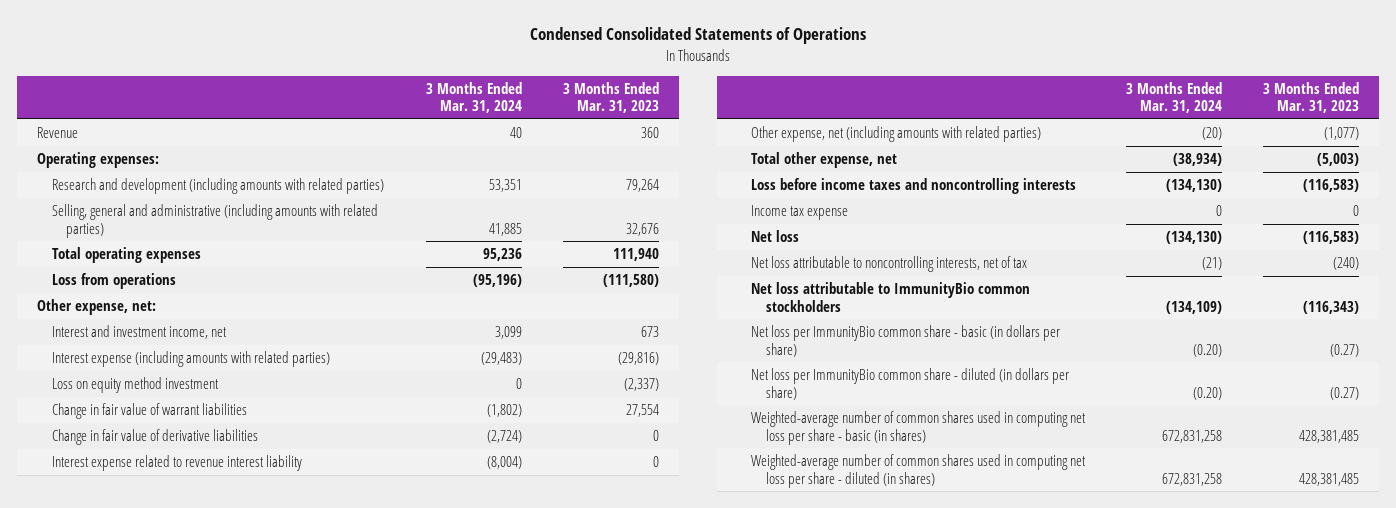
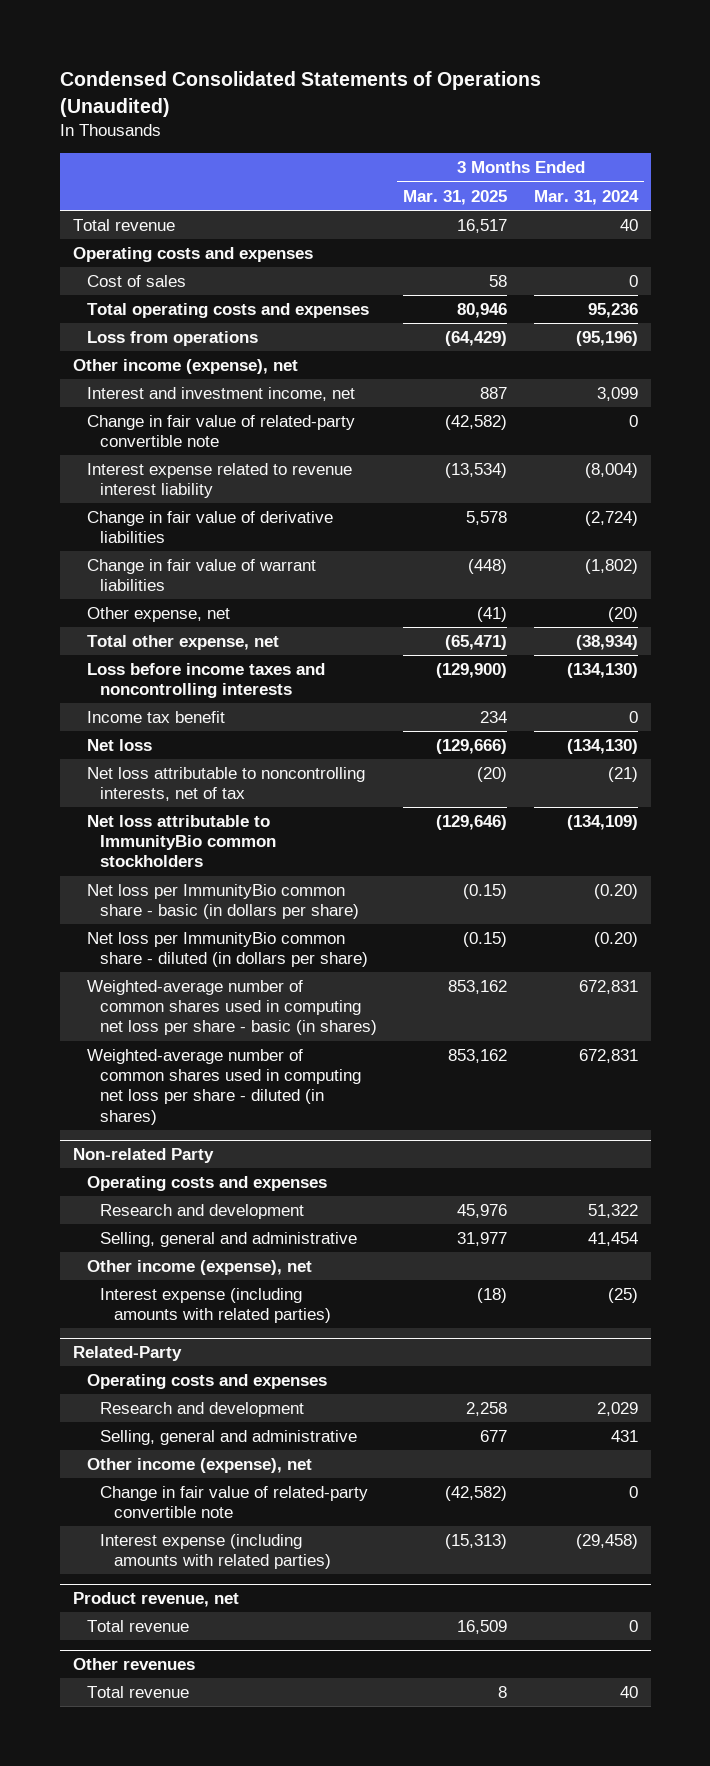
[530,27,867,45] Condensed Consolidated Statements of Operations -> [59,71,541,118] Condensed Consolidated Statements of Operations (Unaudited)
[562,81,659,114] 3 Months Ended Mar. 31, 2023 -> none
none -> [403,189,508,205] Mar. 31, 2025
[51,178,384,195] Research and development (including amounts with related parties) -> none
[51,204,378,238] Selling, general and administrative (including amounts with related parties) -> none
[37,127,79,139] Revenue -> [72,219,175,232] Total revenue
[37,152,160,169] Operating expenses: -> [72,247,313,263] Operating costs and expenses
none -> [86,275,186,288] Cost of sales
[51,247,201,264] Total operating expenses -> [86,303,369,319] Total operating costs and expenses
[37,299,157,316] Other expense, net: -> [72,359,298,375] Other income (expense), net
[51,351,330,368] Interest expense (including amounts with related parties) -> none
[51,377,219,394] Loss on equity method investment -> none
none -> [86,415,355,448] Change in fair value of related-party convertible note
[51,429,258,446] Change in fair value of derivative liabilities -> [86,511,333,544] Change in fair value of derivative liabilities
[51,403,247,420] Change in fair value of warrant liabilities -> [86,559,316,592] Change in fair value of warrant liabilities
[751,126,1042,143] Other expense, net (including amounts with related parties) -> [86,607,230,623] Other expense, net
[751,205,849,221] Income tax expense -> [86,711,225,724] Income tax benefit
[1162,429,1223,443] 672,831,258 -> [578,980,638,995] 672,831
[1162,472,1223,486] 672,831,258 -> [578,1049,638,1064] 672,831
none -> [72,1148,214,1164] Non-related Party
none -> [86,1176,327,1192] Operating costs and expenses
none -> [100,1204,305,1220] Research and development
none -> [100,1232,358,1248] Selling, general and administrative
none -> [86,1260,312,1276] Other income (expense), net
none -> [100,1288,332,1324] Interest expense (including amounts with related parties)
none -> [72,1346,182,1362] Related-Party
none -> [86,1374,327,1390] Operating costs and expenses
none -> [100,1402,305,1418] Research and development
none -> [100,1430,358,1446] Selling, general and administrative
none -> [86,1458,312,1474] Other income (expense), net
none -> [100,1486,369,1519] Change in fair value of related-party convertible note
none -> [100,1534,332,1570] Interest expense (including amounts with related parties)
none -> [72,1592,239,1608] Product revenue, net
none -> [86,1620,189,1633] Total revenue
none -> [72,1658,195,1671] Other revenues
none -> [86,1686,189,1699] Total revenue

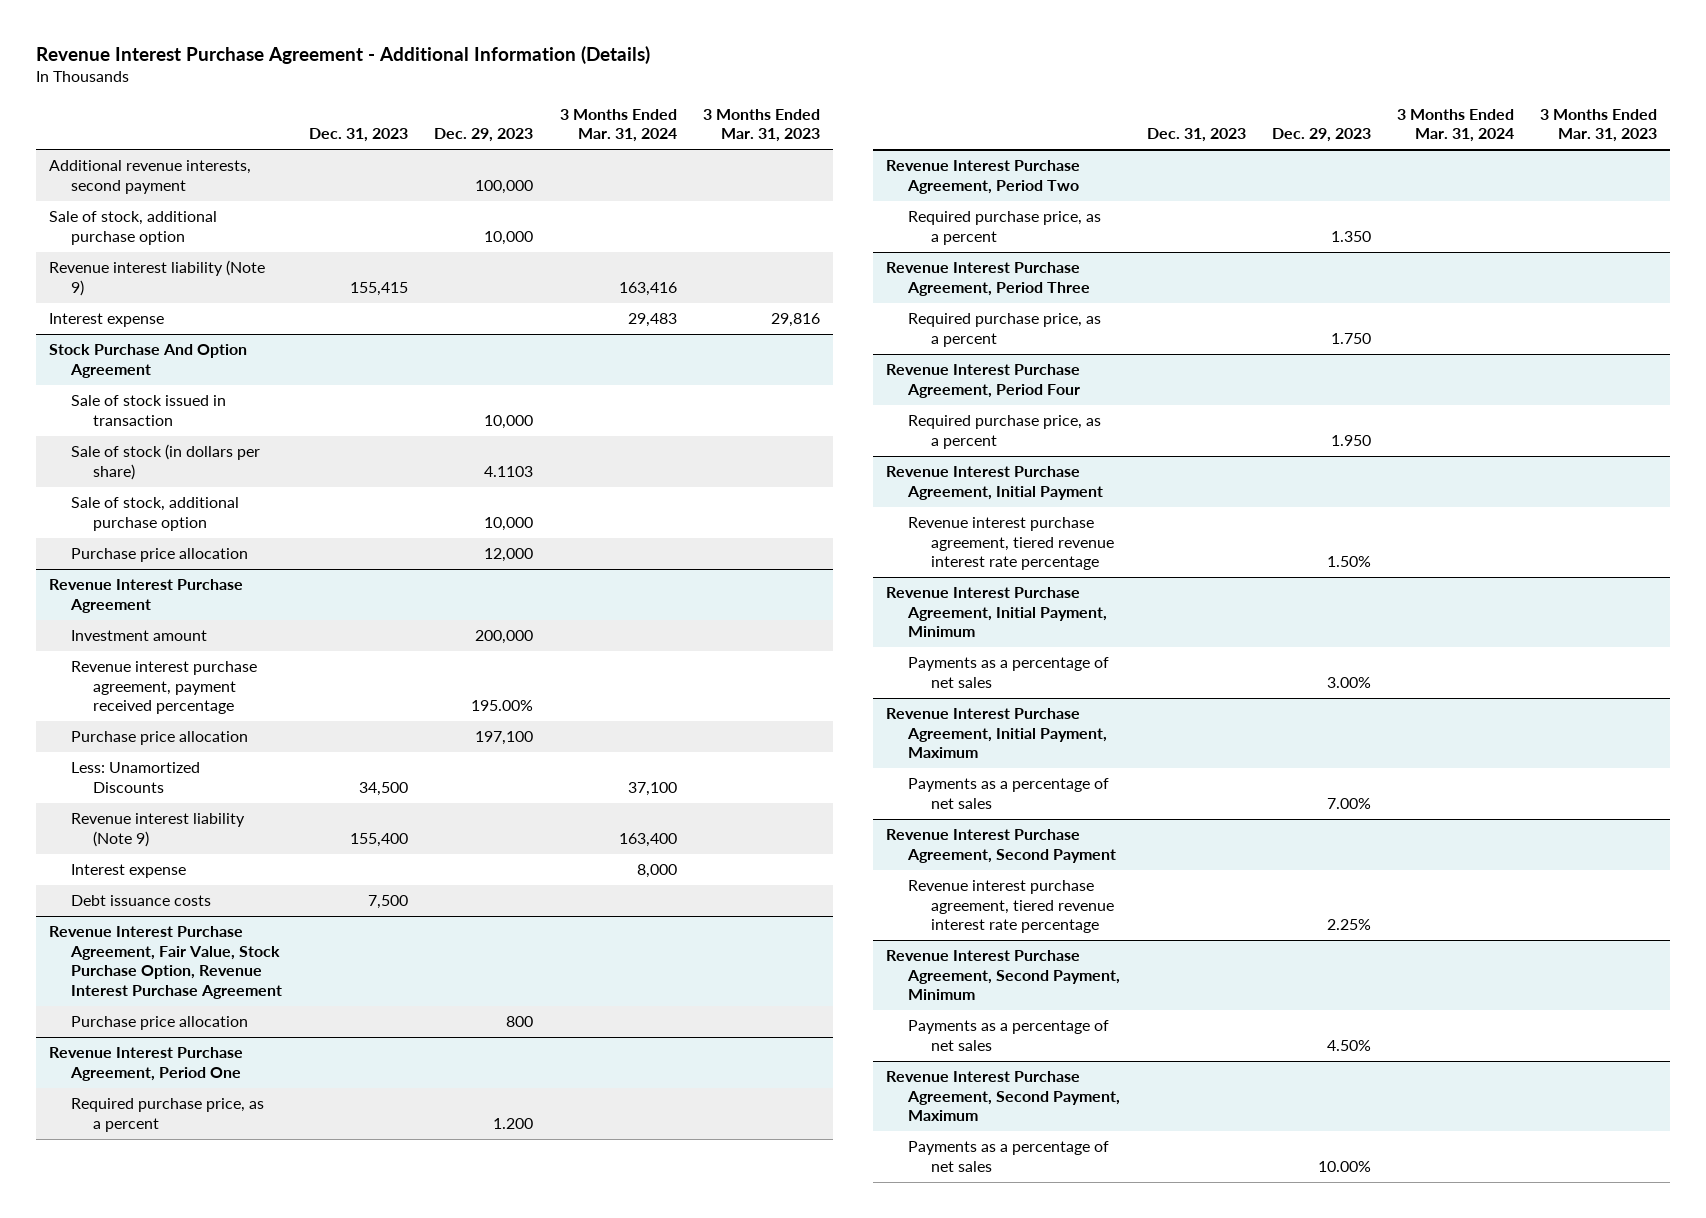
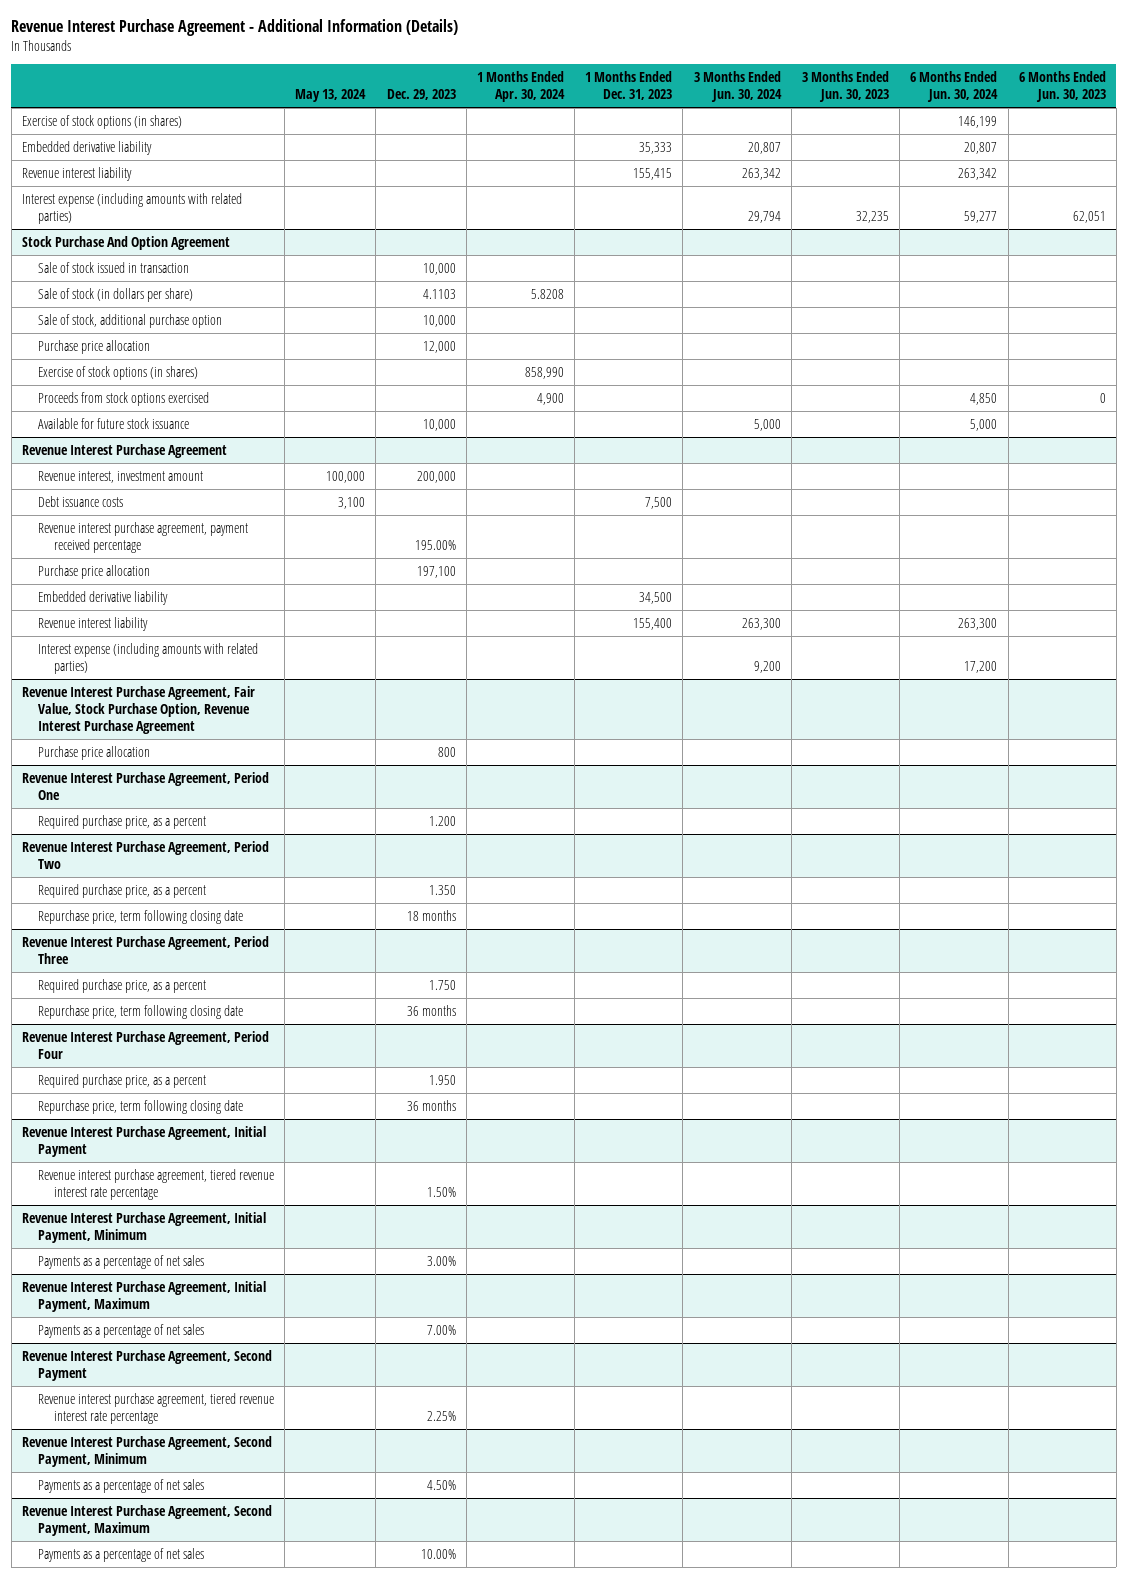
[309,128,409,143] Dec. 31, 2023 -> none
[559,108,677,143] 3 Months Ended Mar. 31, 2024 -> none
[702,108,820,143] 3 Months Ended Mar. 31, 2023 -> none
none -> [295,88,367,102] May 13, 2024
none -> [476,71,565,102] 1 Months Ended Apr. 30, 2024
none -> [585,71,673,100] 1 Months Ended Dec. 31, 2023
none -> [693,71,782,102] 3 Months Ended Jun. 30, 2024
none -> [802,71,890,102] 3 Months Ended Jun. 30, 2023
none -> [910,71,999,102] 6 Months Ended Jun. 30, 2024
none -> [1018,71,1106,102] 6 Months Ended Jun. 30, 2023
[48,160,251,194] Additional revenue interests, second payment -> none
[48,211,217,245] Sale of stock, additional purchase option -> none
none -> [22,115,183,130] Exercise of stock options (in shares)
none -> [22,141,153,156] Embedded derivative liability
[48,260,265,296] Revenue interest liability (Note 9) -> [22,167,133,182] Revenue interest liability
[48,313,164,328] Interest expense -> [22,193,243,224] Interest expense (including amounts with related parties)
none -> [37,366,198,381] Exercise of stock options (in shares)
none -> [37,392,209,407] Proceeds from stock options exercised
none -> [37,418,189,430] Available for future stock issuance
[71,630,208,642] Investment amount -> [37,471,203,484] Revenue interest, investment amount
[71,895,212,907] Debt issuance costs -> [37,496,123,508] Debt issuance costs
[71,762,201,793] Less: Unamortized Discounts -> none
none -> [37,591,168,606] Embedded derivative liability
[71,813,246,847] Revenue interest liability (Note 9) -> [37,617,148,632] Revenue interest liability
[71,864,187,879] Interest expense -> [37,643,258,674] Interest expense (including amounts with related parties)
none -> [37,910,243,925] Repurchase price, term following closing date
none -> [37,1005,243,1020] Repurchase price, term following closing date
none -> [37,1100,243,1115] Repurchase price, term following closing date

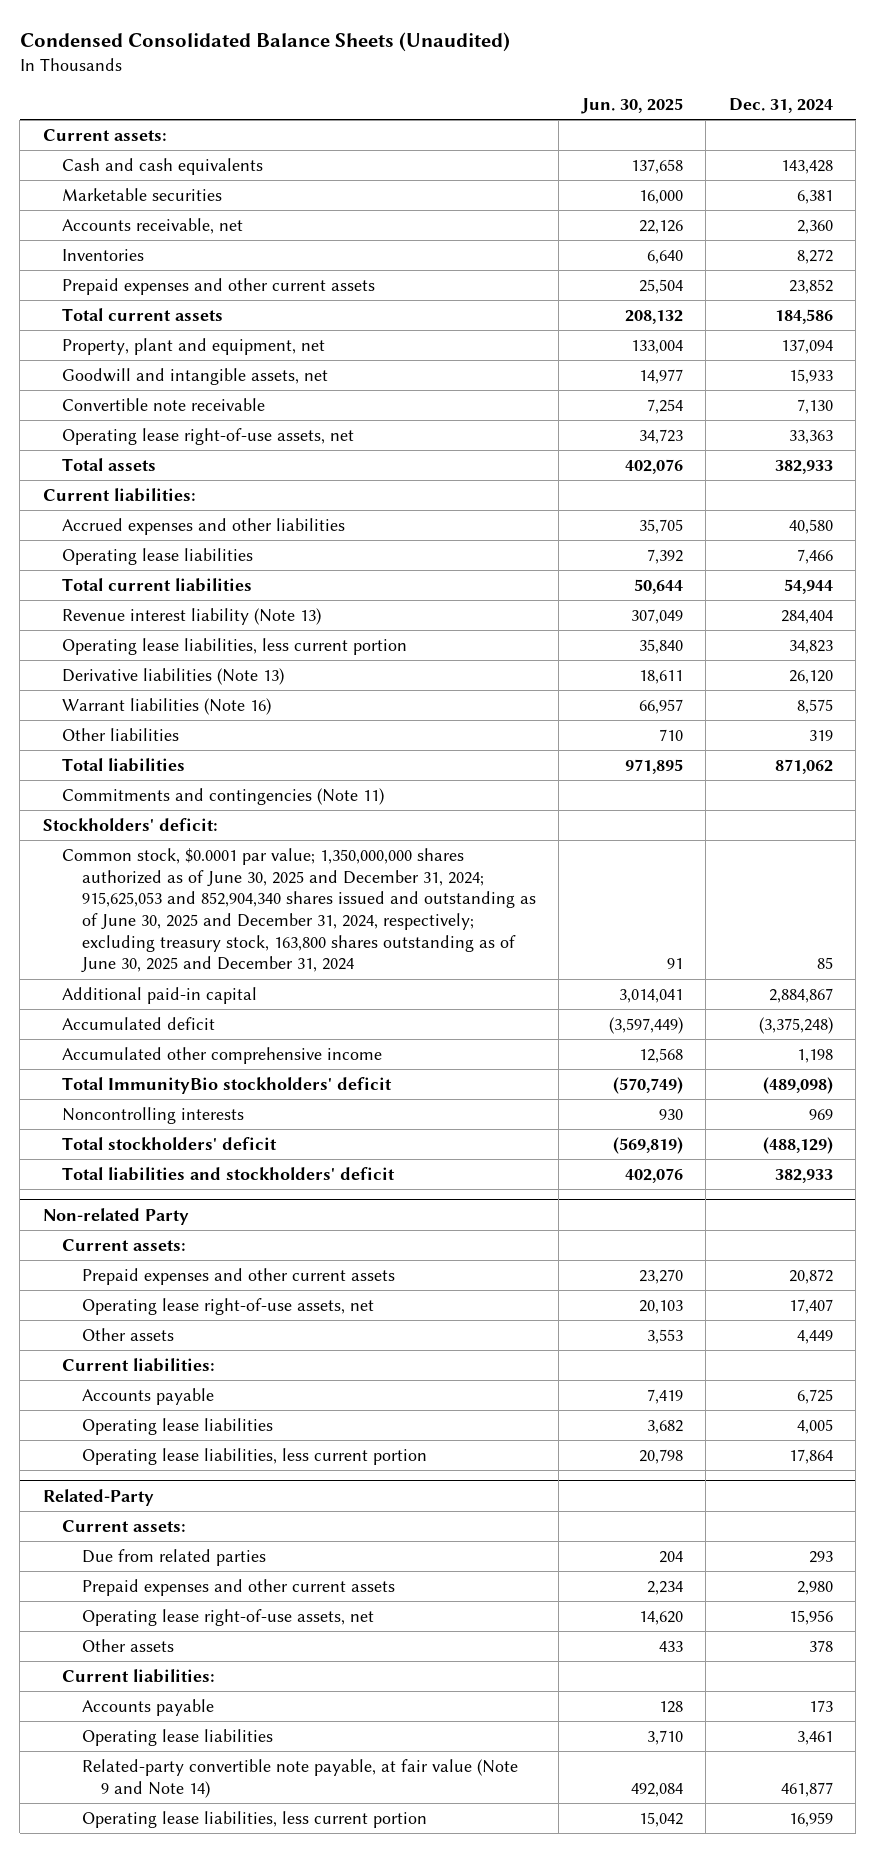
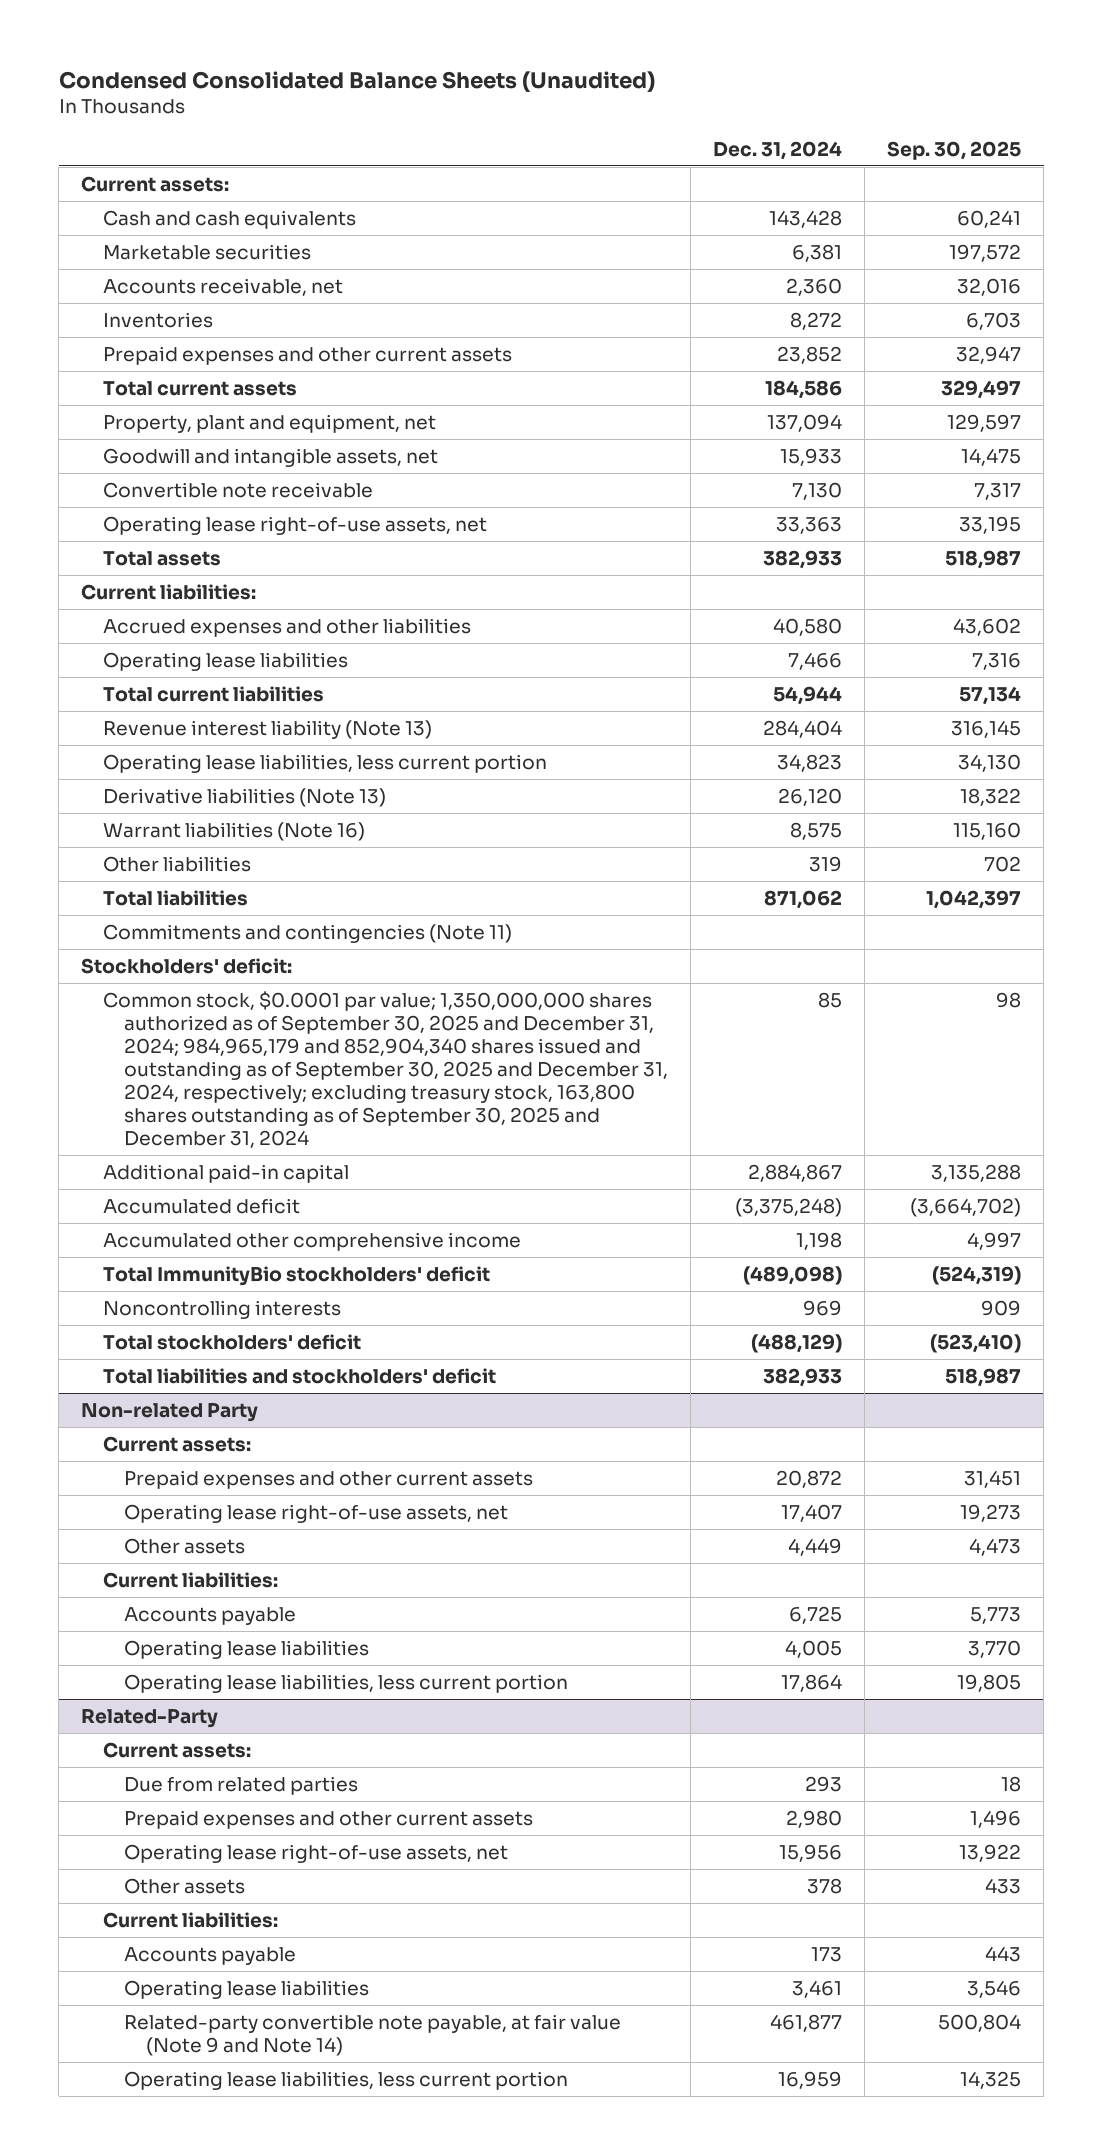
[580,98,683,115] Jun. 30, 2025 -> none
none -> [887,140,1022,160] Sep. 30, 2025
[62,847,536,974] Common stock, $0.0001 par value; 1,350,000,000 shares authorized as of June 30, 2025 and December 31, 2024; 915,625,053 and 852,904,340 shares issued and outstanding as of June 30, 2025 and December 31, 2024, respectively; excluding treasury stock, 163,800 shares outstanding as of June 30, 2025 and December 31, 2024 -> [102,990,669,1148] Common stock, $0.0001 par value; 1,350,000,000 shares authorized as of September 30, 2025 and December 31, 2024; 984,965,179 and 852,904,340 shares issued and outstanding as of September 30, 2025 and December 31, 2024, respectively; excluding treasury stock, 163,800 shares outstanding as of September 30, 2025 and December 31, 2024

